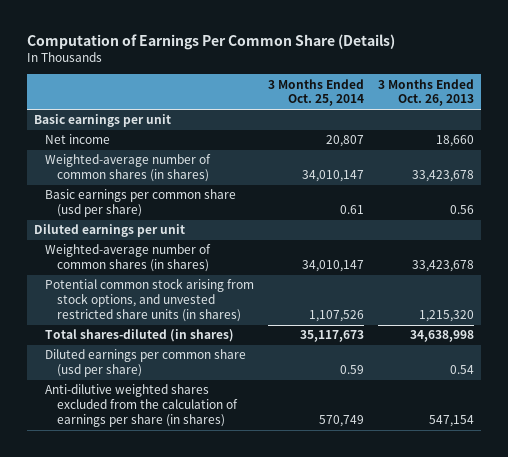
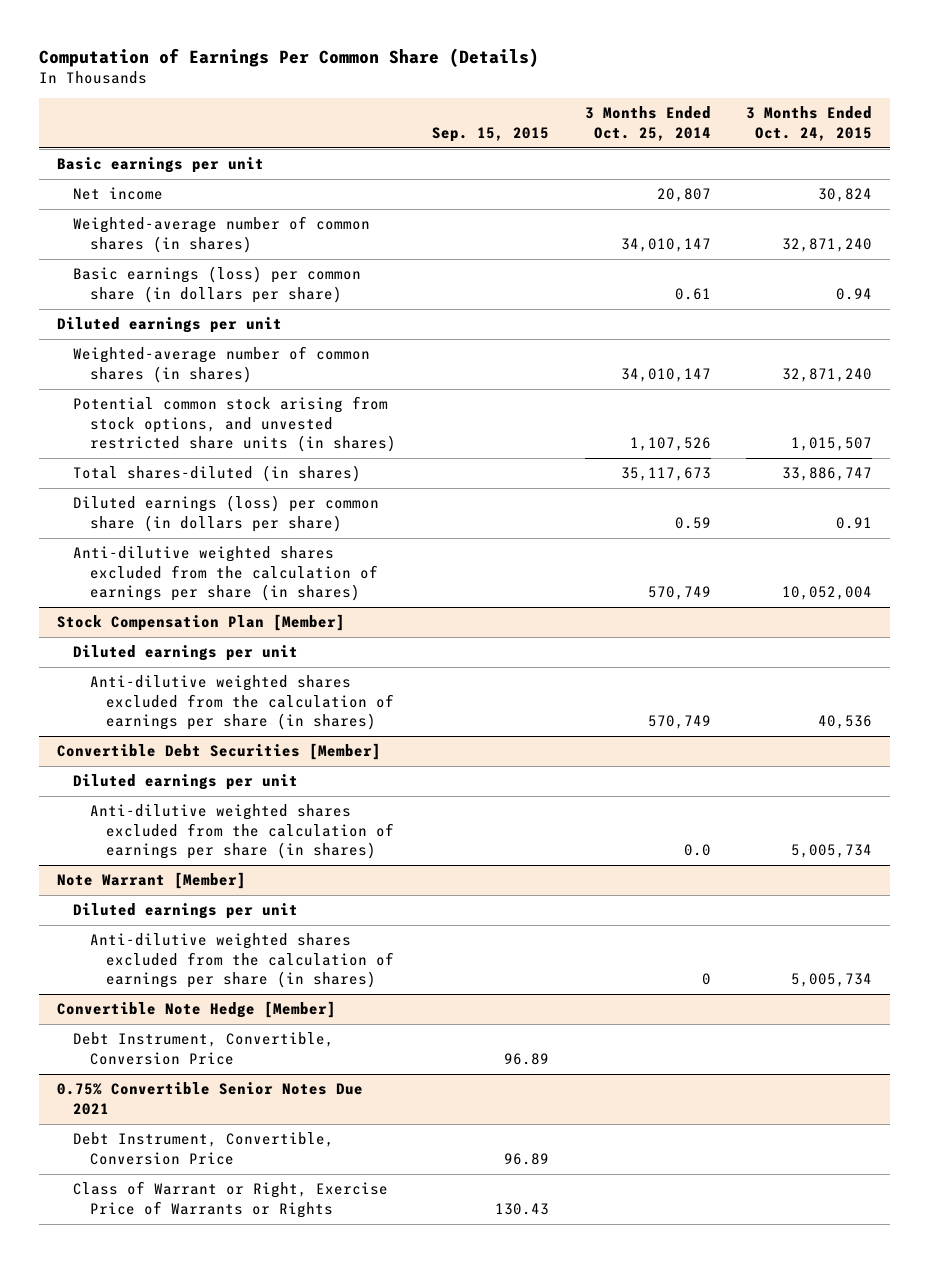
[378,78,475,107] 3 Months Ended Oct. 26, 2013 -> none
none -> [431,126,549,142] Sep. 15, 2015
none -> [746,106,873,141] 3 Months Ended Oct. 24, 2015
[45,189,237,218] Basic earnings per common share (usd per share) -> [73,266,362,303] Basic earnings (loss) per common share (in dollars per share)
[45,349,247,378] Diluted earnings per common share (usd per share) -> [73,495,380,532] Diluted earnings (loss) per common share (in dollars per share)
none -> [57,614,346,632] Stock Compensation Plan [Member]
none -> [73,645,299,662] Diluted earnings per unit
none -> [89,675,395,731] Anti-dilutive weighted shares excluded from the calculation of earnings per share (in shares)
none -> [57,743,382,761] Convertible Debt Securities [Member]
none -> [73,774,299,791] Diluted earnings per unit
none -> [89,804,395,860] Anti-dilutive weighted shares excluded from the calculation of earnings per share (in shares)
none -> [57,872,247,890] Note Warrant [Member]
none -> [73,903,299,920] Diluted earnings per unit
none -> [89,933,395,989] Anti-dilutive weighted shares excluded from the calculation of earnings per share (in shares)
none -> [57,1001,337,1019] Convertible Note Hedge [Member]
none -> [73,1032,335,1065] Debt Instrument, Convertible, Conversion Price
none -> [57,1082,364,1115] 0.75% Convertible Senior Notes Due 2021
none -> [73,1132,335,1165] Debt Instrument, Convertible, Conversion Price
none -> [73,1181,389,1218] Class of Warrant or Right, Exercise Price of Warrants or Rights

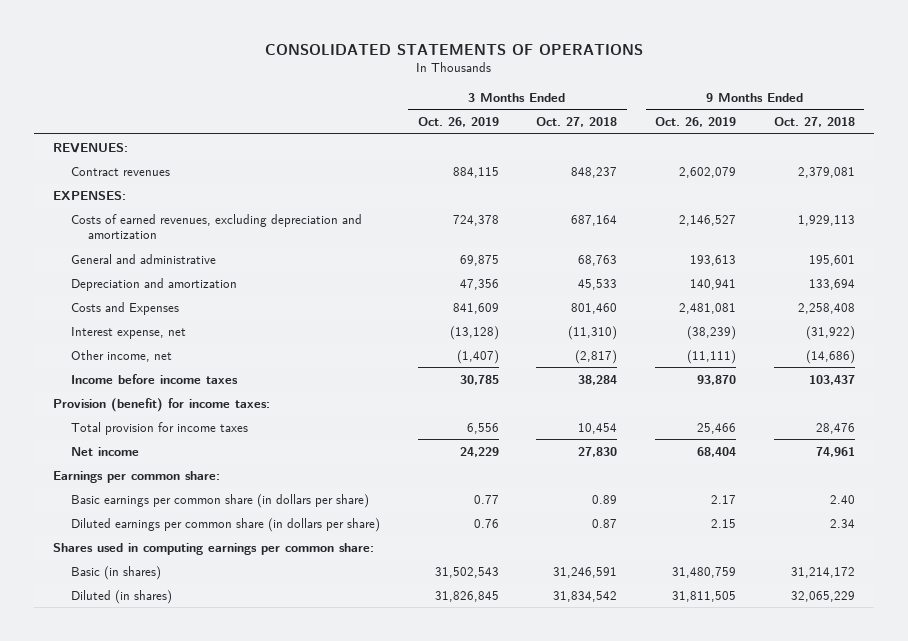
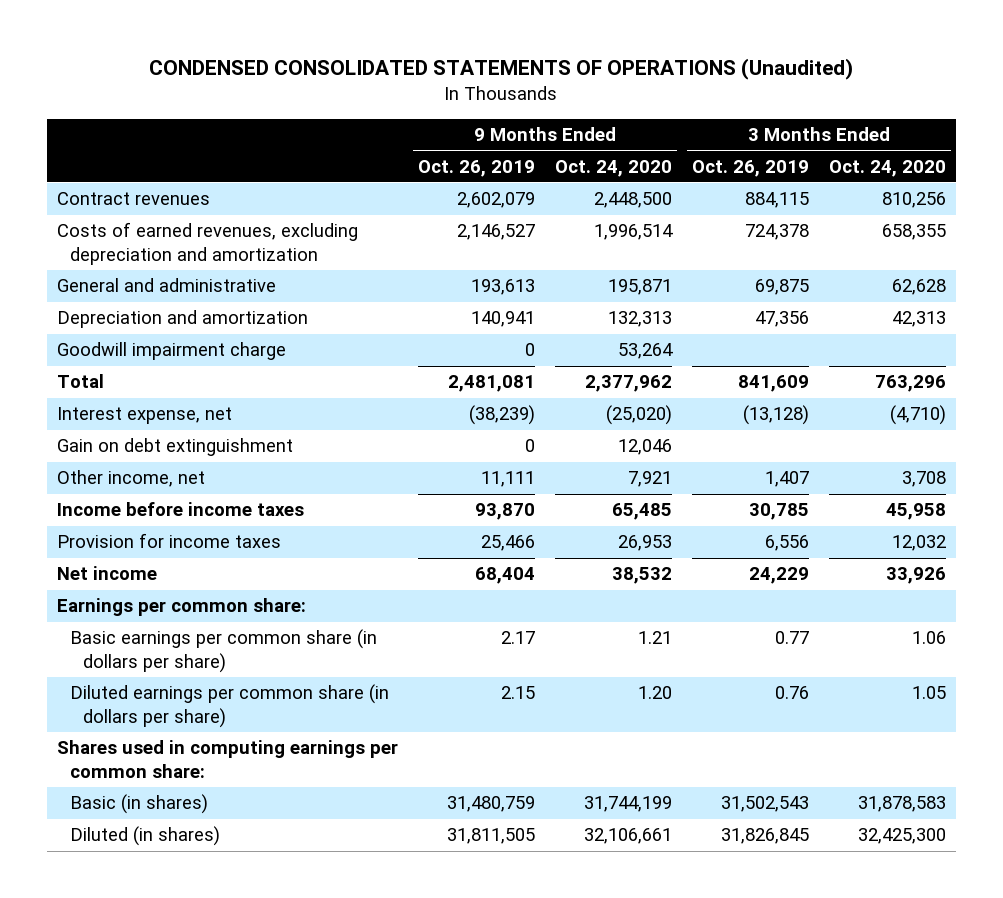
[265,43,644,55] CONSOLIDATED STATEMENTS OF OPERATIONS -> [149,58,854,81] CONDENSED CONSOLIDATED STATEMENTS OF OPERATIONS (Unaudited)
[536,117,618,128] Oct. 27, 2018 -> none
[773,117,855,128] Oct. 27, 2018 -> none
none -> [554,159,672,177] Oct. 24, 2020
none -> [829,159,947,177] Oct. 24, 2020
[53,142,129,153] REVENUES: -> none
[53,189,127,200] EXPENSES: -> none
none -> [56,342,286,361] Goodwill impairment charge
[70,301,179,315] Costs and Expenses -> [56,374,104,389] Total
none -> [56,438,293,457] Gain on debt extinguishment
[456,349,499,364] (1,407) -> [765,471,810,488] 1,407
[686,349,736,364] (11,111) -> [480,471,535,488] 11,111
[53,397,271,412] Provision (benefit) for income taxes: -> none
[70,421,248,435] Total provision for income taxes -> [56,533,281,549] Provision for income taxes

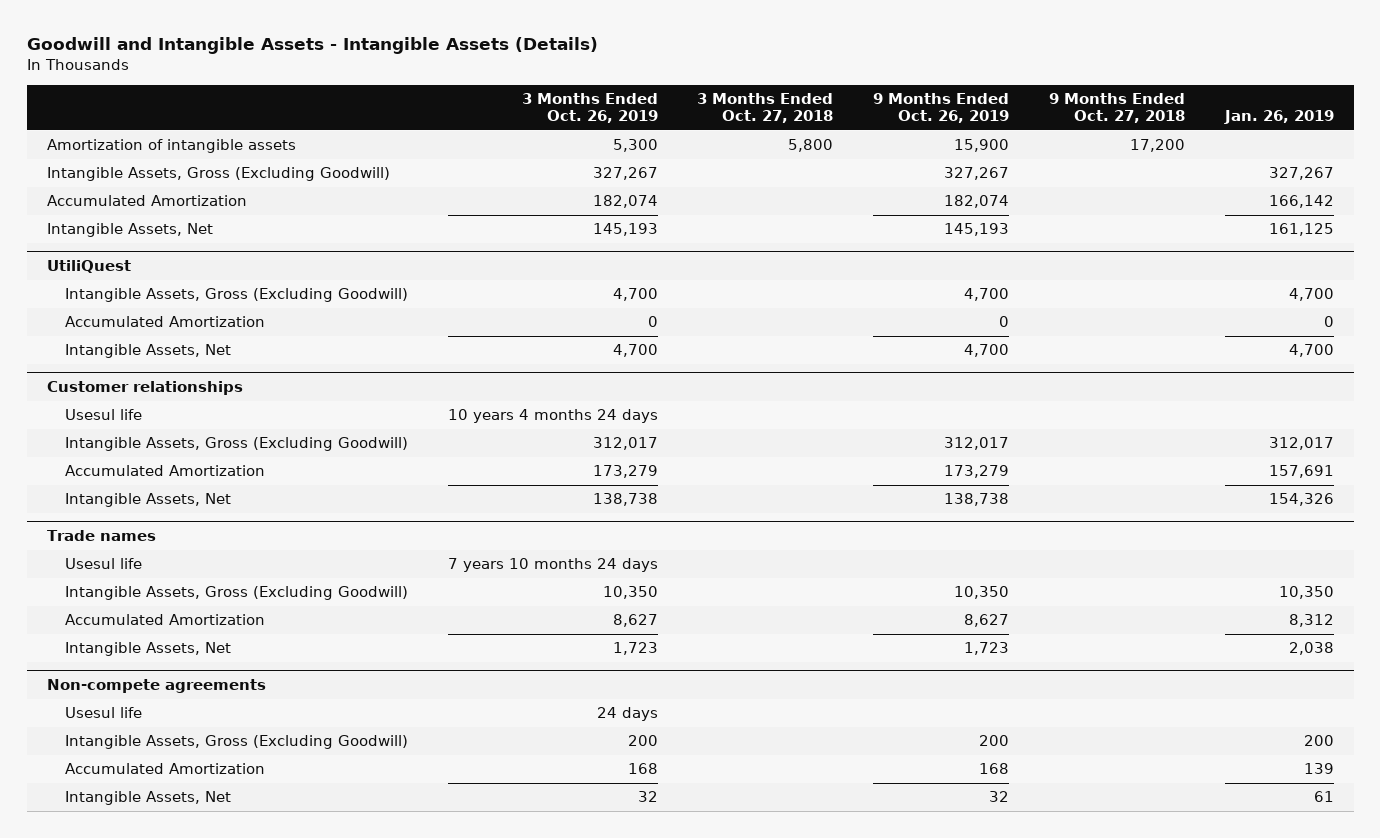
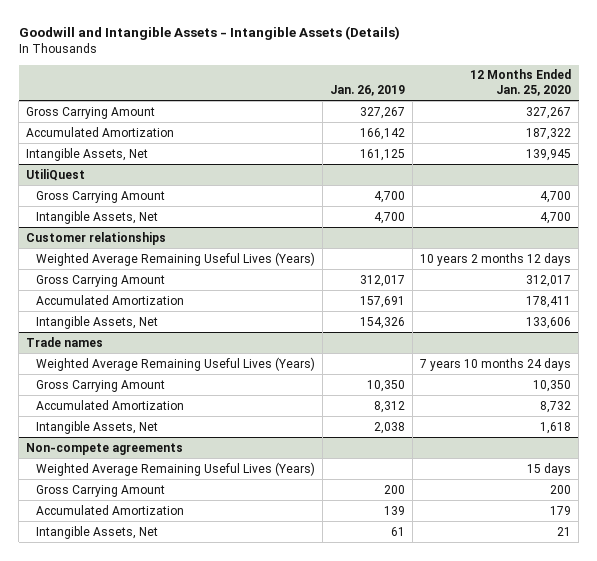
[521,93,658,124] 3 Months Ended Oct. 26, 2019 -> none
[697,93,834,124] 3 Months Ended Oct. 27, 2018 -> none
[873,93,1010,124] 9 Months Ended Oct. 26, 2019 -> none
[1048,93,1185,124] 9 Months Ended Oct. 27, 2018 -> none
none -> [470,69,572,96] 12 Months Ended Jan. 25, 2020
[46,139,296,154] Amortization of intangible assets -> none
[46,167,390,182] Intangible Assets, Gross (Excluding Goodwill) -> [26,106,156,119] Gross Carrying Amount
[65,316,266,328] Accumulated Amortization -> none
[65,288,409,303] Intangible Assets, Gross (Excluding Goodwill) -> [36,190,166,203] Gross Carrying Amount
[65,409,143,421] Usesul life -> [36,251,316,266] Weighted Average Remaining Useful Lives (Years)
[65,437,409,452] Intangible Assets, Gross (Excluding Goodwill) -> [36,274,166,287] Gross Carrying Amount
[65,558,143,570] Usesul life -> [36,356,316,371] Weighted Average Remaining Useful Lives (Years)
[65,586,409,601] Intangible Assets, Gross (Excluding Goodwill) -> [36,379,166,392] Gross Carrying Amount
[65,707,143,719] Usesul life -> [36,461,316,476] Weighted Average Remaining Useful Lives (Years)
[65,735,409,750] Intangible Assets, Gross (Excluding Goodwill) -> [36,484,166,497] Gross Carrying Amount

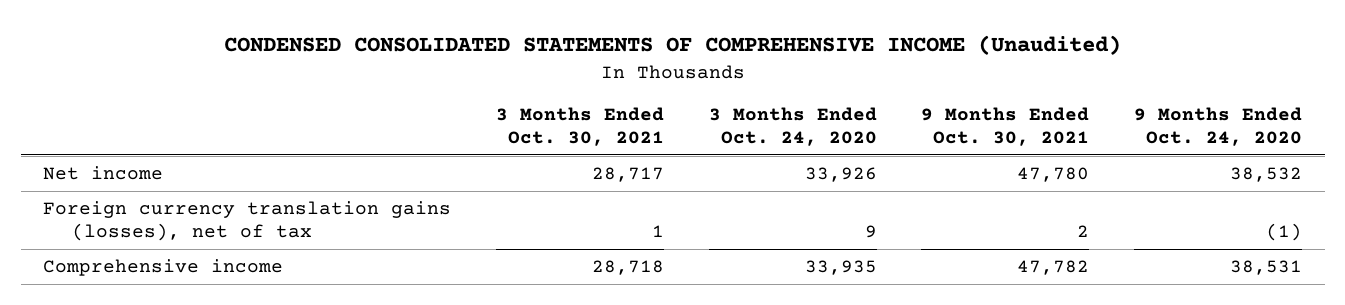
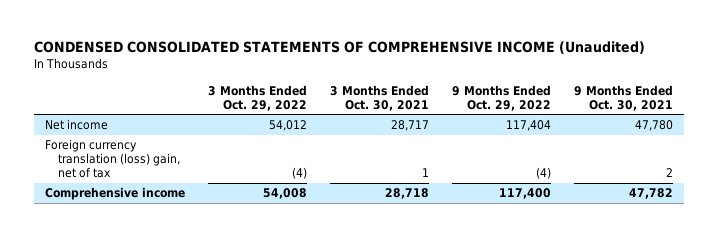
[708,107,877,147] 3 Months Ended Oct. 24, 2020 -> none
[1134,107,1303,147] 9 Months Ended Oct. 24, 2020 -> none
none -> [208,84,308,111] 3 Months Ended Oct. 29, 2022
none -> [451,84,551,111] 9 Months Ended Oct. 29, 2022
[43,201,452,241] Foreign currency translation gains (losses), net of tax -> [45,139,180,179] Foreign currency translation (loss) gain, net of tax

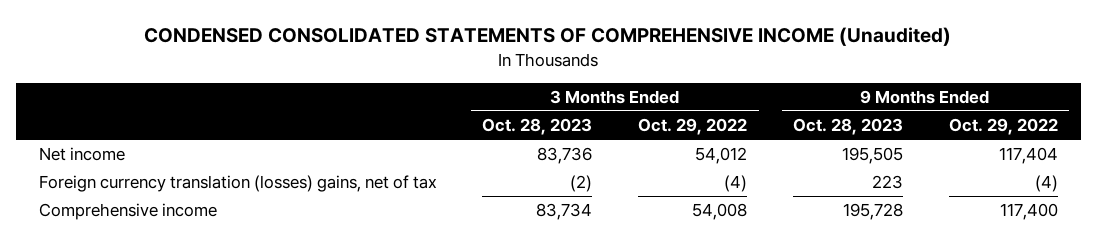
[330,84,430,111] 3 Months Ended Oct. 30, 2021 -> none
[573,84,673,111] 9 Months Ended Oct. 30, 2021 -> none
none -> [482,118,593,136] Oct. 28, 2023
none -> [792,118,903,136] Oct. 28, 2023
[45,139,180,179] Foreign currency translation (loss) gain, net of tax -> [38,175,437,193] Foreign currency translation (losses) gains, net of tax

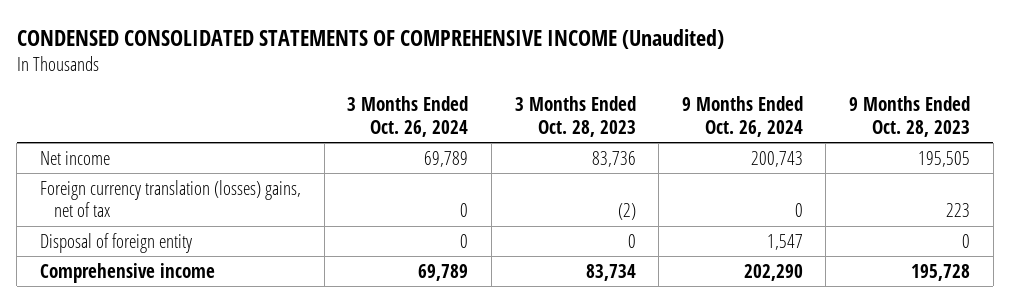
[638,118,748,136] Oct. 29, 2022 -> none
[948,118,1058,136] Oct. 29, 2022 -> none
none -> [347,96,469,137] 3 Months Ended Oct. 26, 2024
none -> [681,96,803,137] 9 Months Ended Oct. 26, 2024
none -> [40,232,193,253] Disposal of foreign entity

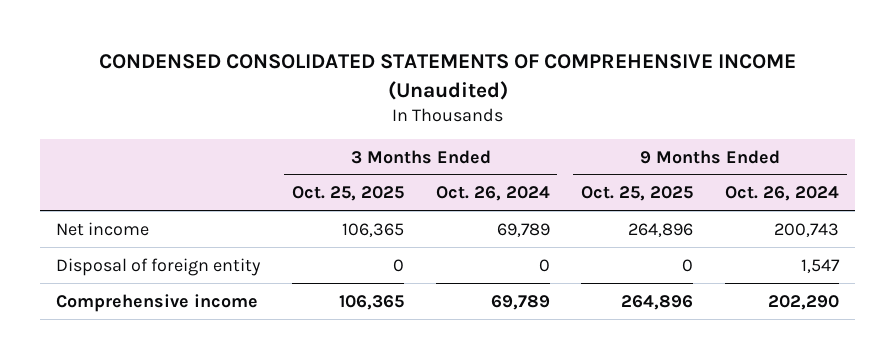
[514,96,636,137] 3 Months Ended Oct. 28, 2023 -> none
[849,96,971,137] 9 Months Ended Oct. 28, 2023 -> none
none -> [291,186,404,202] Oct. 25, 2025
none -> [581,186,694,202] Oct. 25, 2025
[40,179,302,218] Foreign currency translation (losses) gains, net of tax -> none

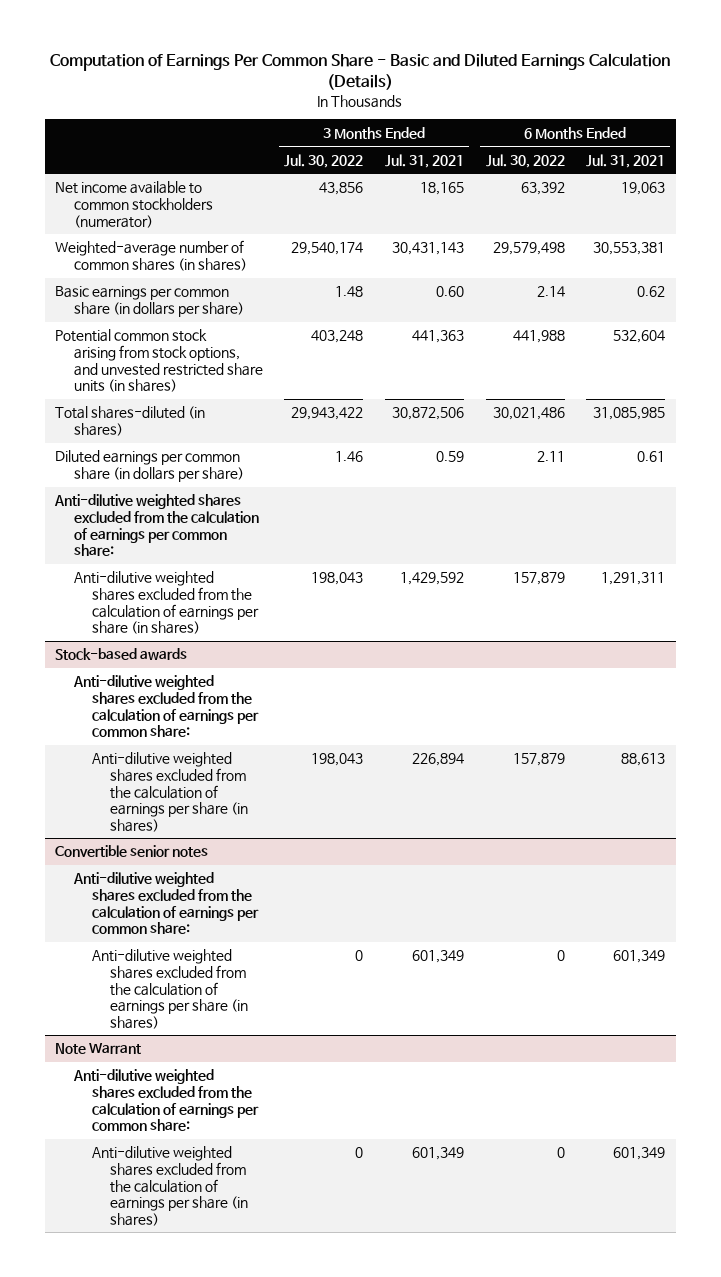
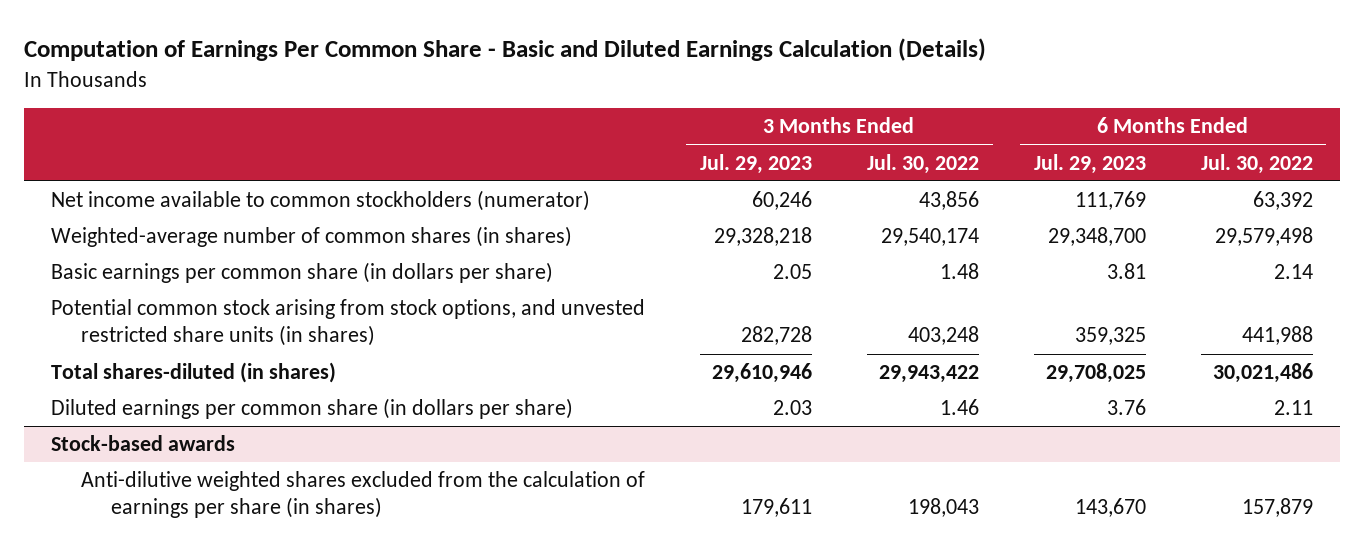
[384,153,464,168] Jul. 31, 2021 -> none
[586,153,666,168] Jul. 31, 2021 -> none
none -> [699,153,812,174] Jul. 29, 2023
none -> [1033,153,1146,174] Jul. 29, 2023
[54,494,259,557] Anti-dilutive weighted shares excluded from the calculation of earnings per common share: -> none
[73,571,260,635] Anti-dilutive weighted shares excluded from the calculation of earnings per share (in shares) -> none
[72,675,260,738] Anti-dilutive weighted shares excluded from the calculation of earnings per common share: -> none
[55,845,209,858] Convertible senior notes -> none
[72,872,260,935] Anti-dilutive weighted shares excluded from the calculation of earnings per common share: -> none
[92,949,249,1029] Anti-dilutive weighted shares excluded from the calculation of earnings per share (in shares) -> none
[55,1043,142,1055] Note Warrant -> none
[72,1069,260,1132] Anti-dilutive weighted shares excluded from the calculation of earnings per common share: -> none
[92,1146,249,1226] Anti-dilutive weighted shares excluded from the calculation of earnings per share (in shares) -> none

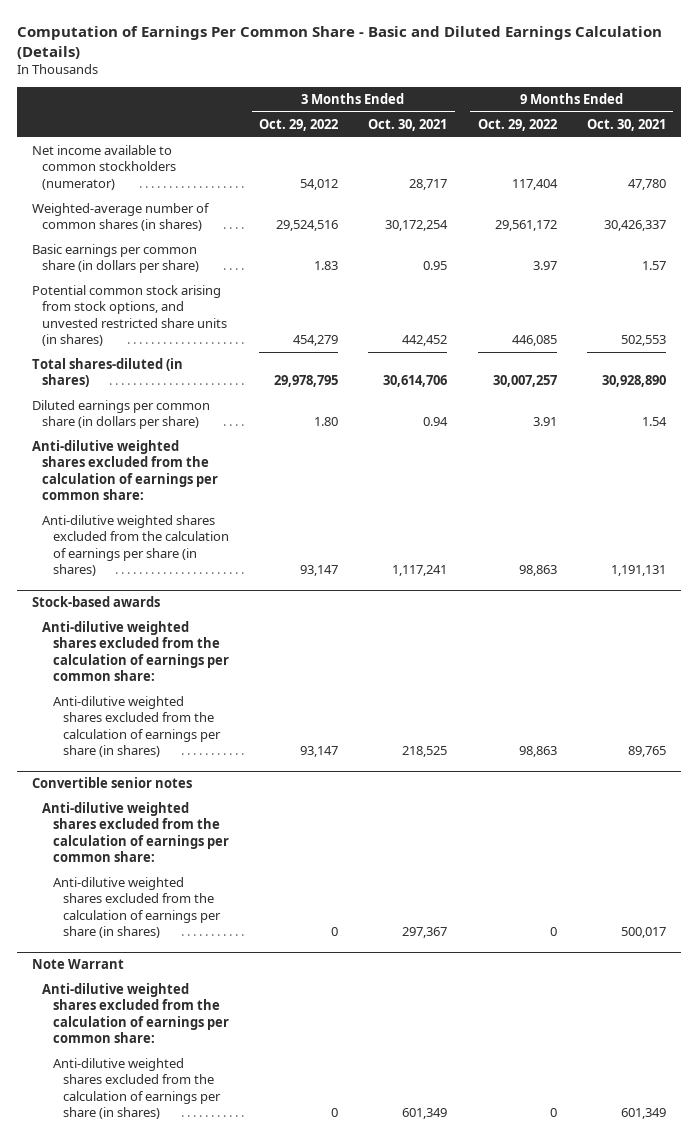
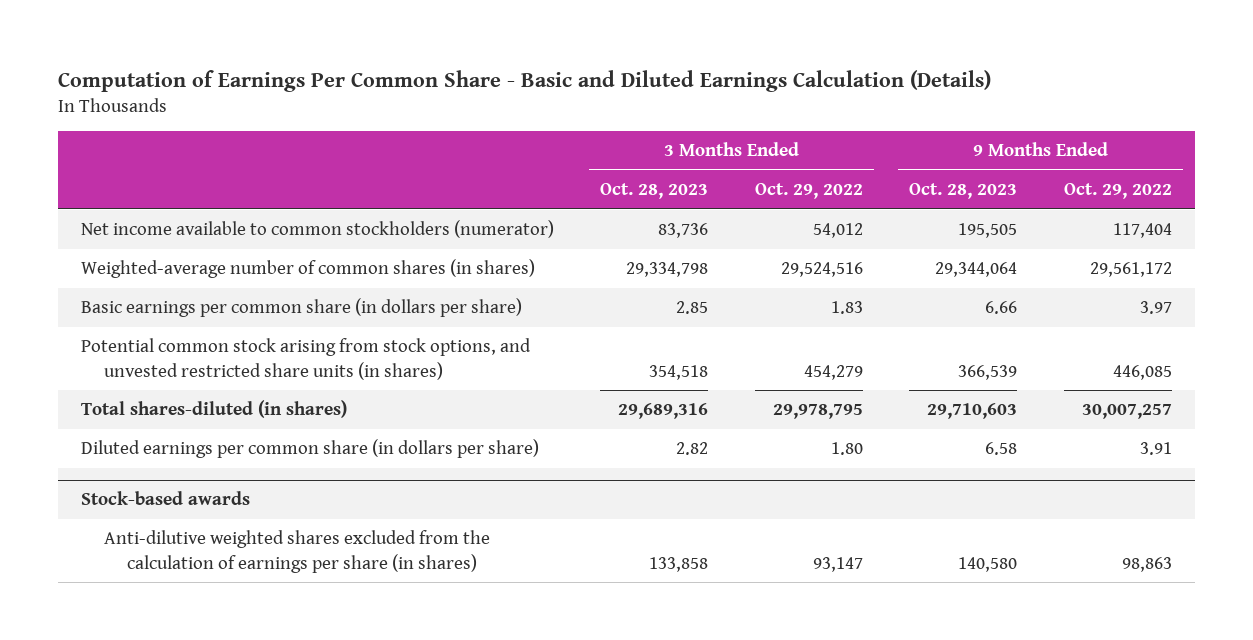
[368,118,448,131] Oct. 30, 2021 -> none
[586,118,666,131] Oct. 30, 2021 -> none
none -> [600,183,709,200] Oct. 28, 2023
none -> [909,183,1018,200] Oct. 28, 2023
[31,440,219,501] Anti-dilutive weighted shares excluded from the calculation of earnings per common share: -> none
[42,515,229,577] Anti-dilutive weighted shares excluded from the calculation of earnings per share (in shares) -> none
[42,621,229,682] Anti-dilutive weighted shares excluded from the calculation of earnings per common share: -> none
[31,777,192,789] Convertible senior notes -> none
[42,802,229,863] Anti-dilutive weighted shares excluded from the calculation of earnings per common share: -> none
[52,877,222,939] Anti-dilutive weighted shares excluded from the calculation of earnings per share (in shares) -> none
[31,959,124,970] Note Warrant -> none
[42,983,229,1044] Anti-dilutive weighted shares excluded from the calculation of earnings per common share: -> none
[52,1058,222,1120] Anti-dilutive weighted shares excluded from the calculation of earnings per share (in shares) -> none

